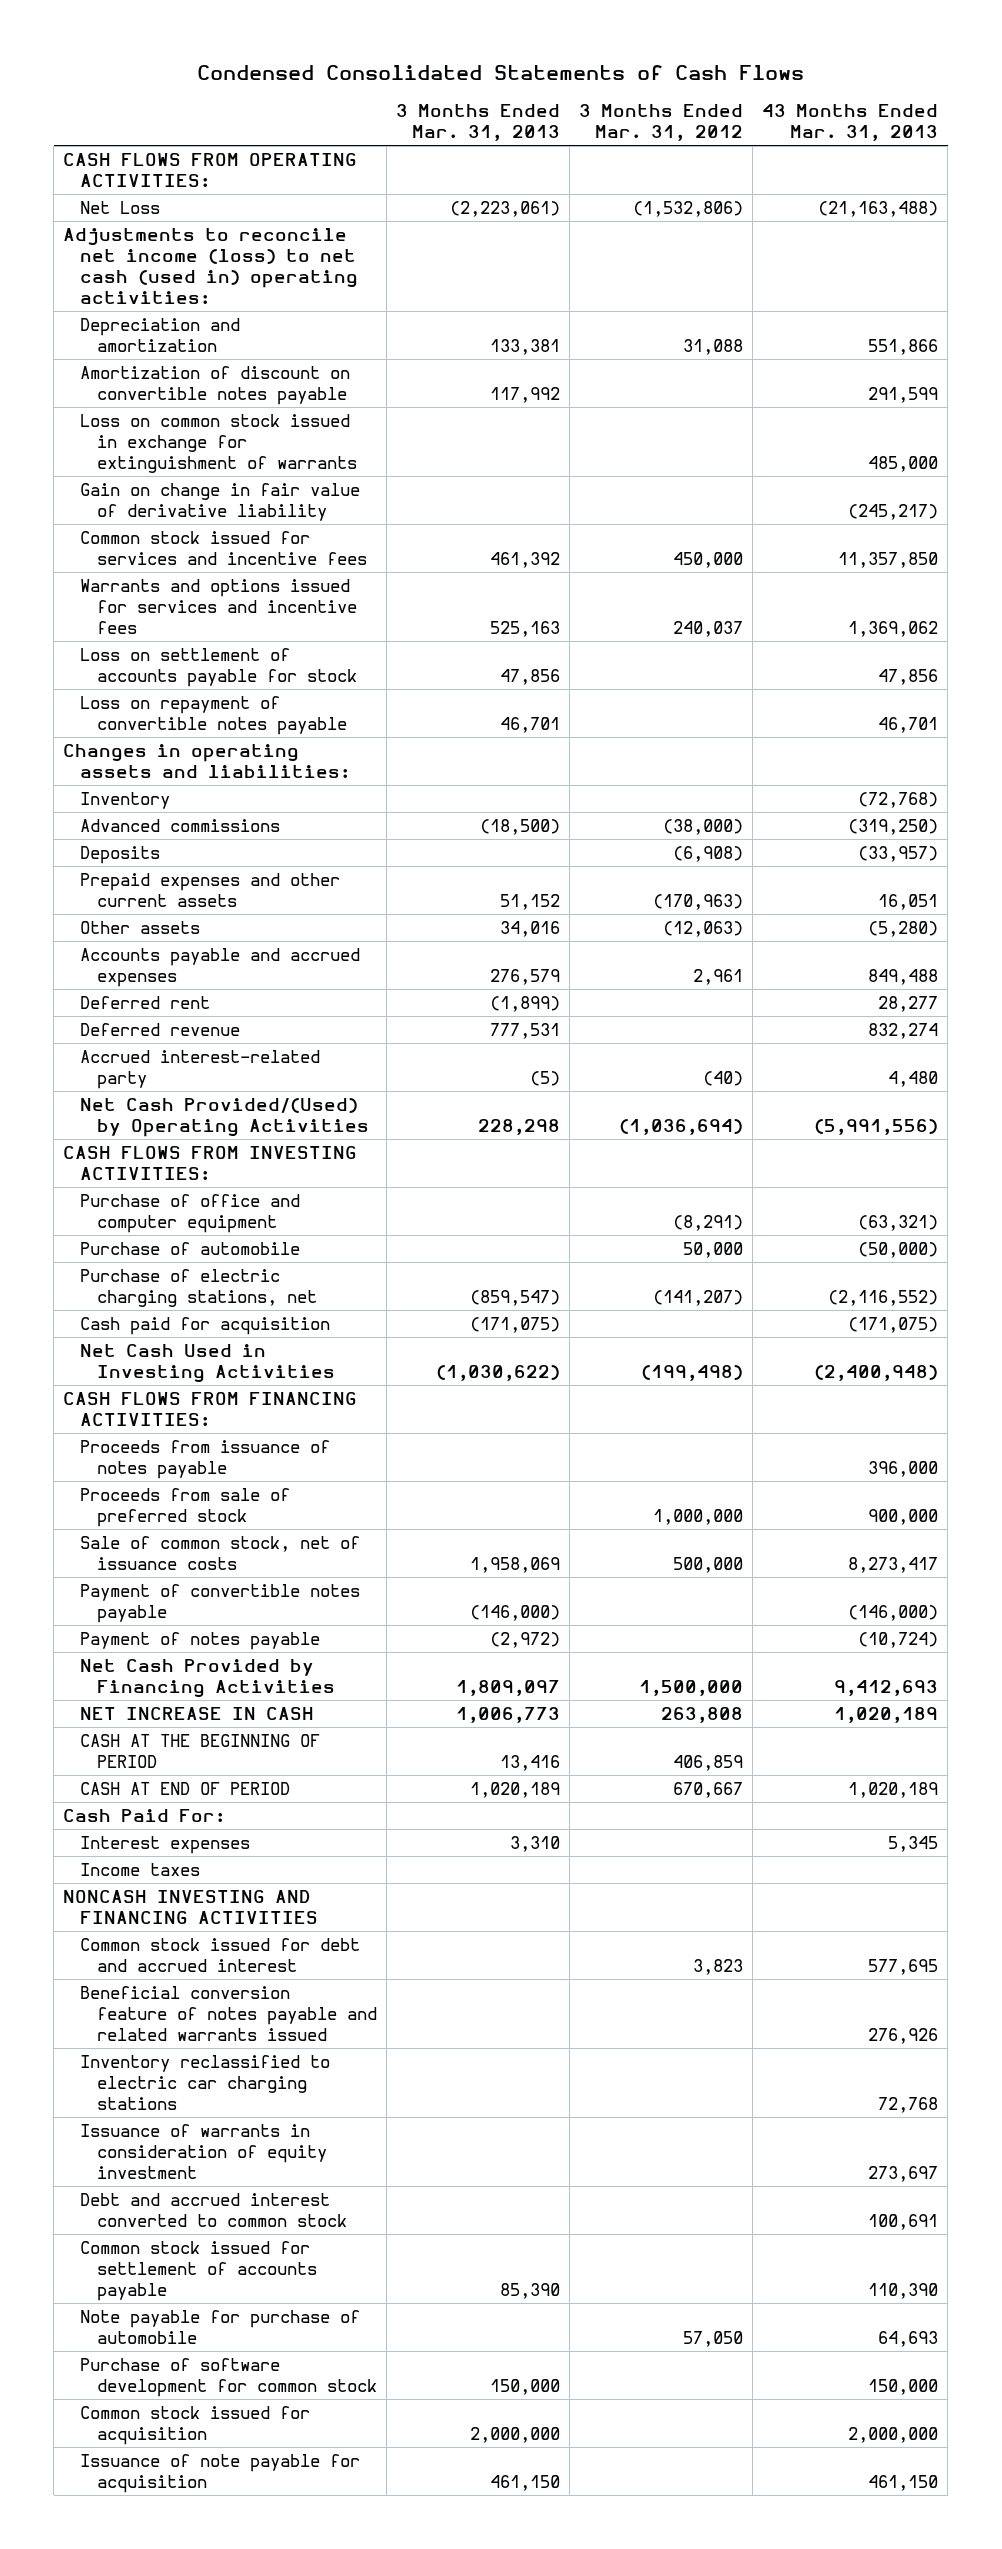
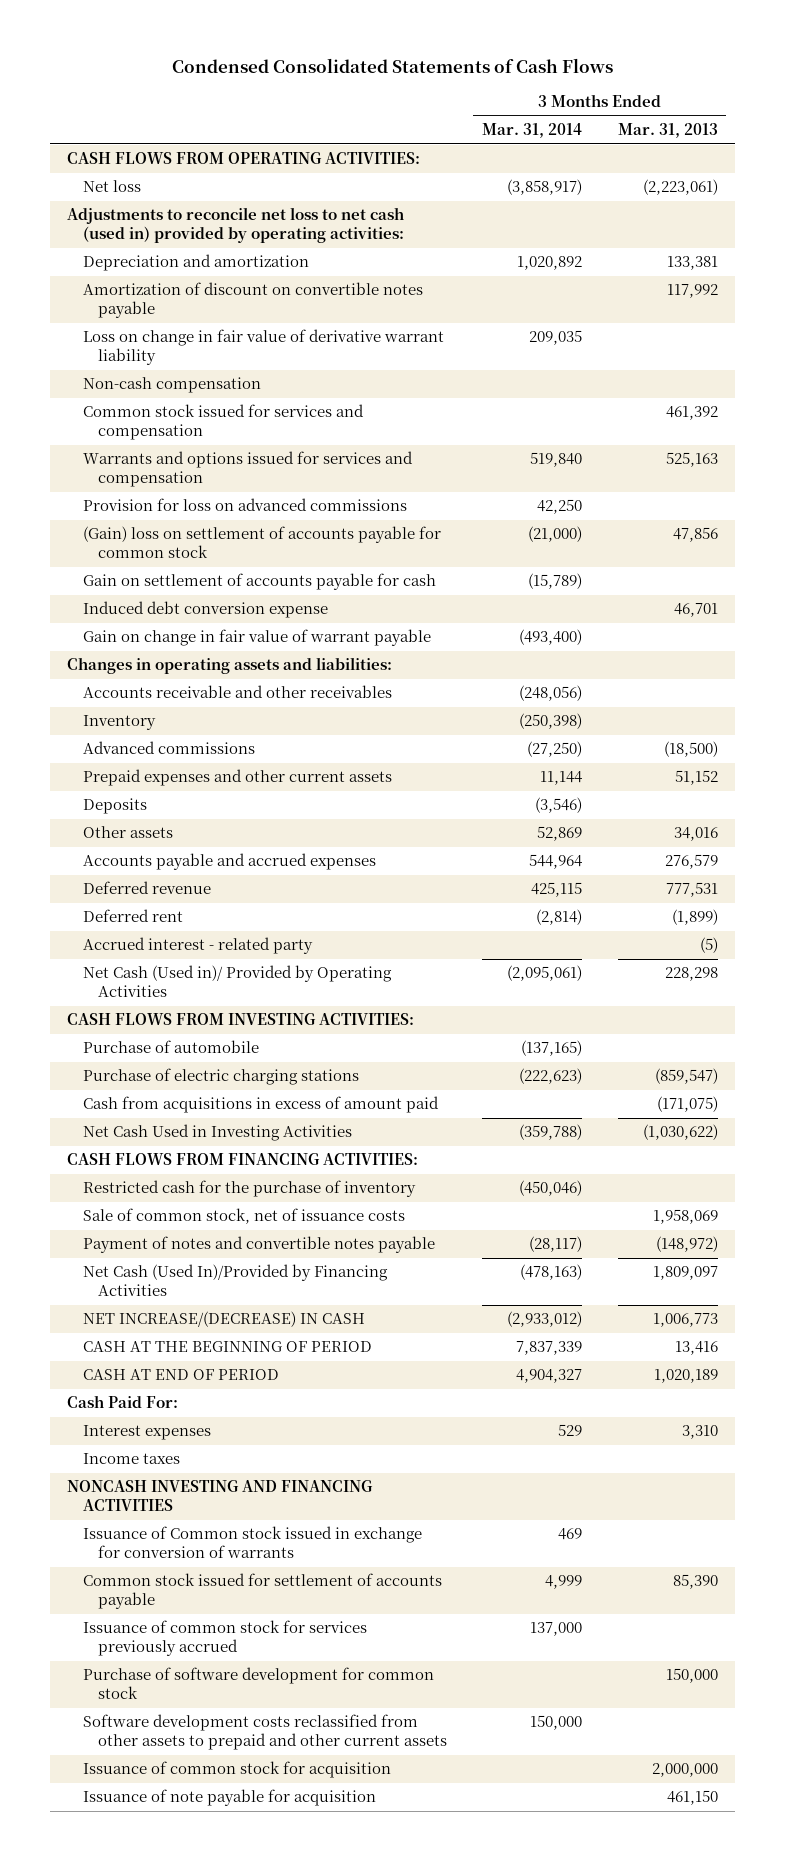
[579,103,744,142] 3 Months Ended Mar. 31, 2012 -> none
[762,103,939,142] 43 Months Ended Mar. 31, 2013 -> none
none -> [482,123,583,139] Mar. 31, 2014
[80,200,161,214] Net Loss -> [82,180,141,193] Net loss
[63,227,359,305] Adjustments to reconcile net income (loss) to net cash (used in) operating activities: -> [67,207,405,243] Adjustments to reconcile net loss to net cash (used in) provided by operating activities:
[80,413,358,474] Loss on common stock issued in exchange for extinguishment of warrants -> none
[80,482,361,522] Gain on change in fair value of derivative liability -> [82,329,444,365] Loss on change in fair value of derivative warrant liability
none -> [82,377,261,394] Non-cash compensation
[80,530,368,566] Common stock issued for services and incentive fees -> [82,404,364,440] Common stock issued for services and compensation
[80,578,358,635] Warrants and options issued for services and incentive fees -> [82,451,413,487] Warrants and options issued for services and compensation
none -> [82,498,407,512] Provision for loss on advanced commissions
[80,647,358,688] Loss on settlement of accounts payable for stock -> [82,526,441,558] (Gain) loss on settlement of accounts payable for common stock
none -> [82,573,436,591] Gain on settlement of accounts payable for cash
[80,695,348,736] Loss on repayment of convertible notes payable -> [82,601,328,619] Induced debt conversion expense
none -> [82,629,431,647] Gain on change in fair value of warrant payable
none -> [82,685,392,699] Accounts receivable and other receivables
[80,845,161,864] Deposits -> [82,798,147,815] Deposits
[80,995,211,1009] Deferred rent -> [82,909,183,923] Deferred rent
[80,1049,321,1090] Accrued interest-related party -> [82,937,313,955] Accrued interest - related party
[80,1097,370,1138] Net Cash Provided/(Used) by Operating Activities -> [82,965,392,997] Net Cash (Used in)/ Provided by Operating Activities
[80,1193,301,1234] Purchase of office and computer equipment -> none
[80,1268,318,1308] Purchase of electric charging stations, net -> [82,1068,359,1086] Purchase of electric charging stations
[80,1316,331,1335] Cash paid for acquisition -> [82,1096,439,1114] Cash from acquisitions in excess of amount paid
[80,1439,331,1480] Proceeds from issuance of notes payable -> none
[80,1487,291,1528] Proceeds from sale of preferred stock -> none
none -> [82,1180,416,1198] Restricted cash for the purchase of inventory
[80,1631,321,1650] Payment of notes payable -> none
[80,1583,361,1624] Payment of convertible notes payable -> [82,1236,435,1254] Payment of notes and convertible notes payable
[470,1605,561,1622] (146,000) -> [655,1236,718,1253] (148,972)
[80,1658,336,1699] Net Cash Provided by Financing Activities -> [82,1264,388,1296] Net Cash (Used In)/Provided by Financing Activities
[80,1706,315,1720] NET INCREASE IN CASH -> [82,1311,365,1328] NET INCREASE/(DECREASE) IN CASH
[80,1937,361,1973] Common stock issued for debt and accrued interest -> none
[80,1985,378,2042] Beneficial conversion feature of notes payable and related warrants issued -> none
[80,2054,331,2111] Inventory reclassified to electric car charging stations -> none
[80,2123,328,2180] Issuance of warrants in consideration of equity investment -> none
[80,2192,348,2228] Debt and accrued interest converted to common stock -> none
none -> [82,1526,422,1558] Issuance of Common stock issued in exchange for conversion of warrants
[80,2309,361,2345] Note payable for purchase of automobile -> none
none -> [82,1620,367,1656] Issuance of common stock for services previously accrued
none -> [82,1714,448,1750] Software development costs reclassified from other assets to prepaid and other current assets
[80,2405,311,2446] Common stock issued for acquisition -> [82,1761,391,1779] Issuance of common stock for acquisition

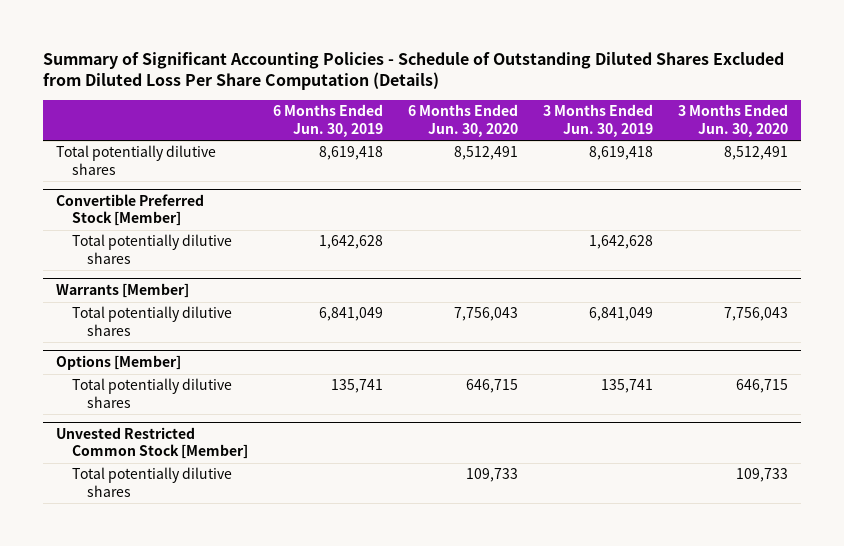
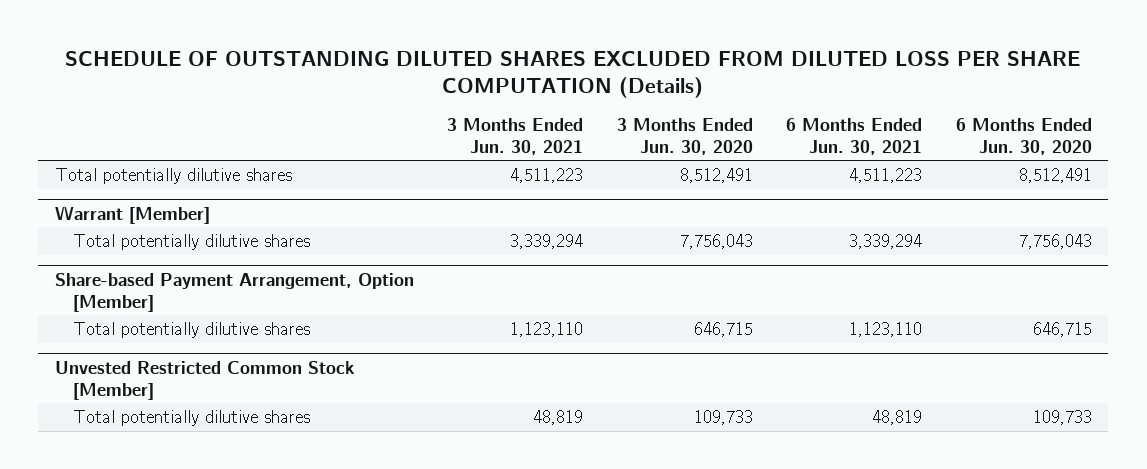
[43,51,785,91] Summary of Significant Accounting Policies - Schedule of Outstanding Diluted Shares Excluded from Diluted Loss Per Share Computation (Details) -> [65,50,1081,99] SCHEDULE OF OUTSTANDING DILUTED SHARES EXCLUDED FROM DILUTED LOSS PER SHARE COMPUTATION (Details)
[272,104,383,137] 6 Months Ended Jun. 30, 2019 -> none
[543,104,654,137] 3 Months Ended Jun. 30, 2019 -> none
none -> [447,117,584,155] 3 Months Ended Jun. 30, 2021
none -> [786,117,923,155] 6 Months Ended Jun. 30, 2021
[56,194,205,227] Convertible Preferred Stock [Member] -> none
[71,234,232,264] Total potentially dilutive shares -> none
[56,283,190,299] Warrants [Member] -> [55,204,211,224] Warrant [Member]
[56,355,182,371] Options [Member] -> [55,272,415,312] Share-based Payment Arrangement, Option [Member]

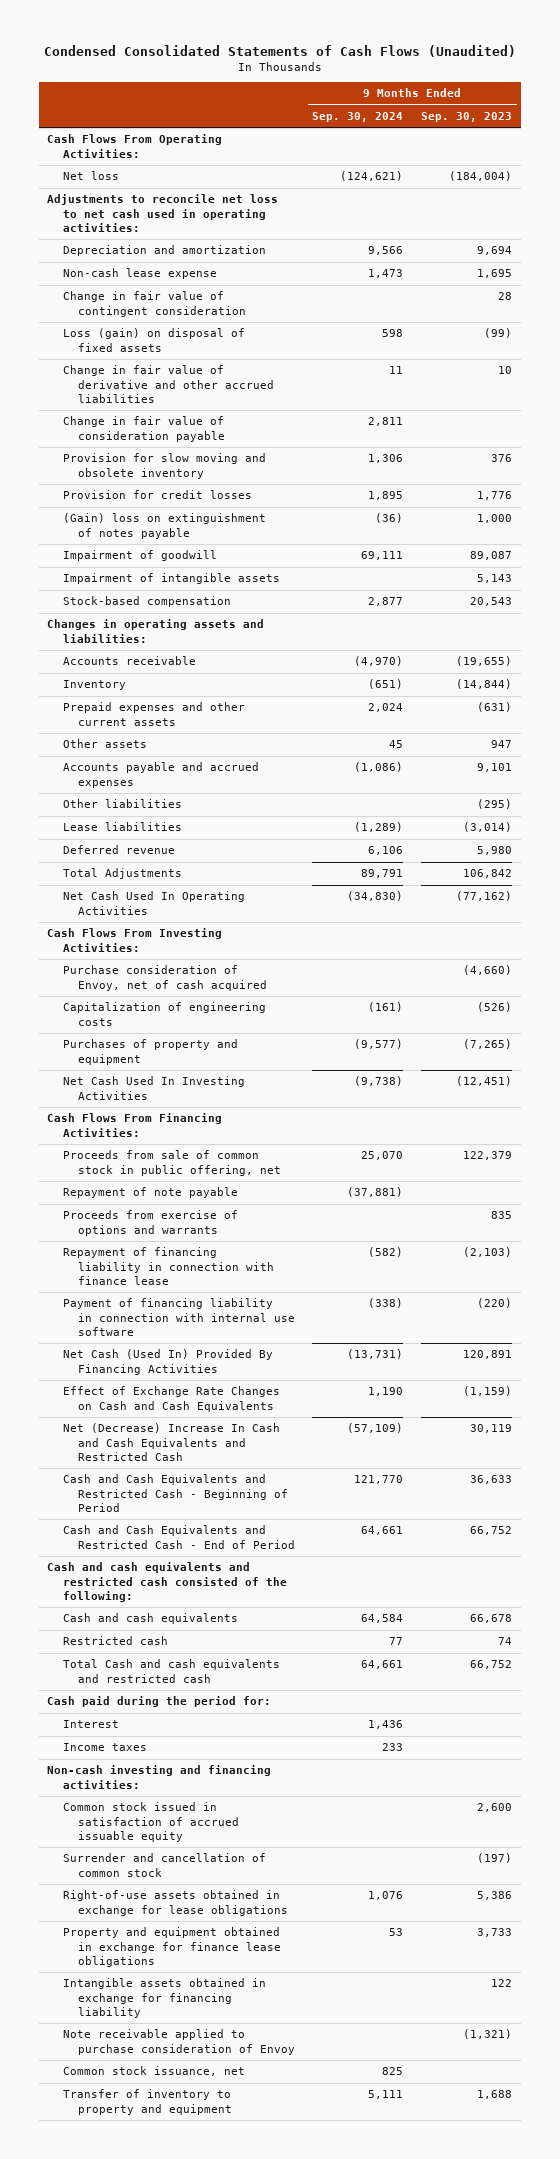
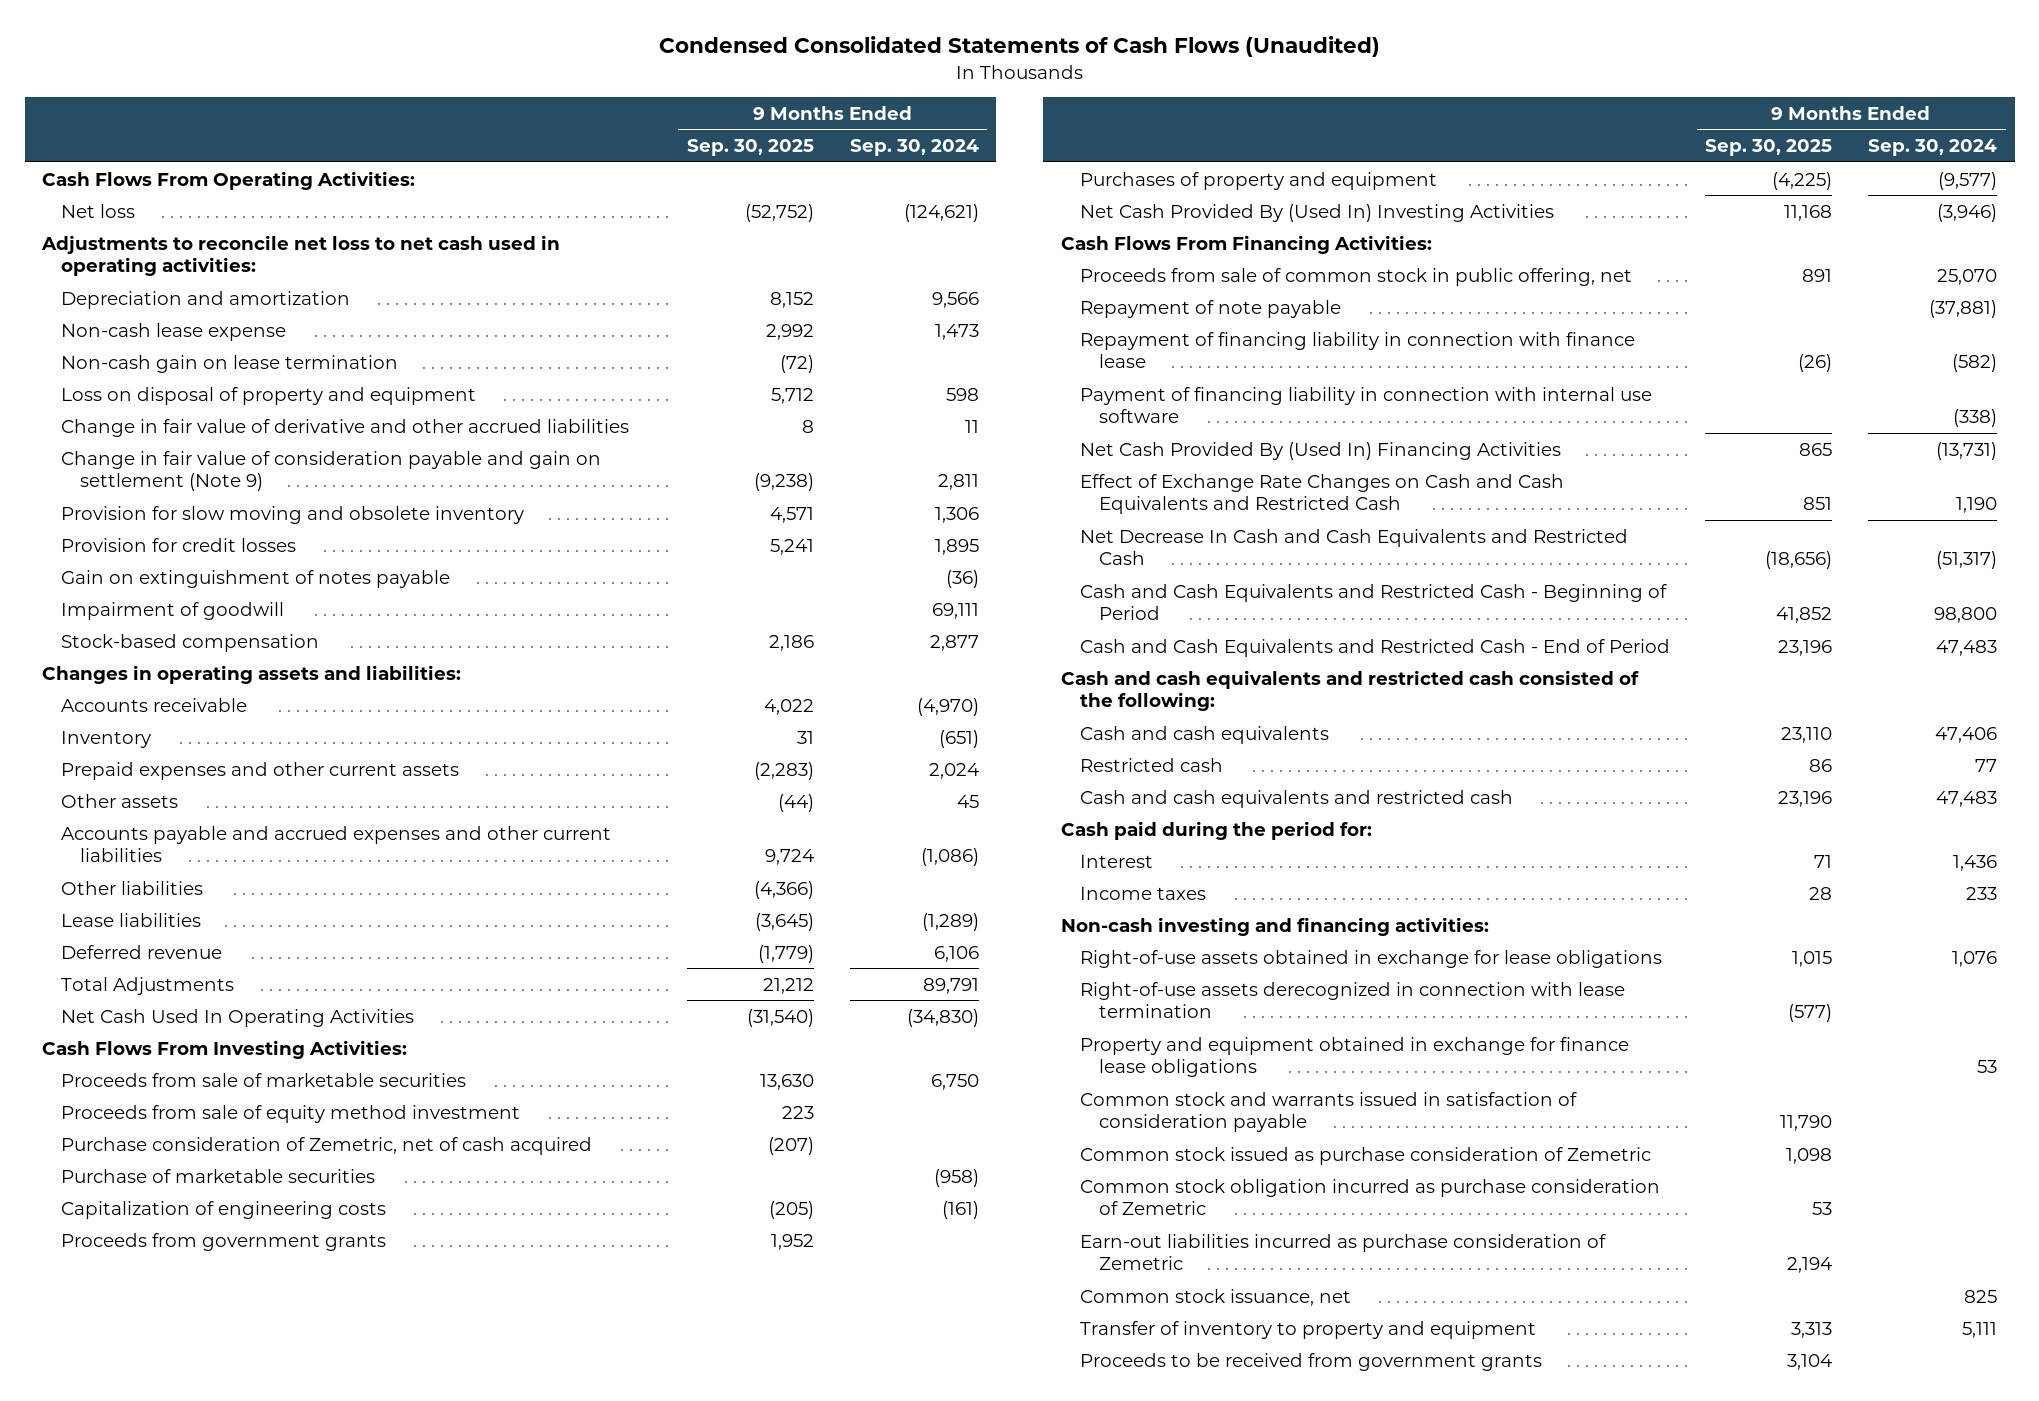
[421,112,513,123] Sep. 30, 2023 -> none
none -> [686,139,814,157] Sep. 30, 2025
[62,291,246,317] Change in fair value of contingent consideration -> none
none -> [61,354,399,373] Non-cash gain on lease termination
[62,328,245,352] Loss (gain) on disposal of fixed assets -> [61,386,477,405] Loss on disposal of property and equipment
[62,416,225,442] Change in fair value of consideration payable -> [61,450,602,492] Change in fair value of consideration payable and gain on settlement (Note 9)
[62,513,266,539] (Gain) loss on extinguishment of notes payable -> [61,569,451,588] Gain on extinguishment of notes payable
[62,573,280,585] Impairment of intangible assets -> none
[62,762,259,788] Accounts payable and accrued expenses -> [61,825,612,863] Accounts payable and accrued expenses and other current liabilities
none -> [61,1072,467,1087] Proceeds from sale of marketable securities
none -> [61,1104,521,1123] Proceeds from sale of equity method investment
[62,965,267,991] Purchase consideration of Envoy, net of cash acquired -> [61,1136,593,1155] Purchase consideration of Zemetric, net of cash acquired
none -> [61,1168,376,1183] Purchase of marketable securities
none -> [61,1232,387,1251] Proceeds from government grants
[62,1076,245,1100] Net Cash Used In Investing Activities -> [1079,203,1554,222] Net Cash Provided By (Used In) Investing Activities
[354,1076,404,1087] (9,738) -> [1937,203,1998,222] (3,946)
[62,1210,238,1236] Proceeds from exercise of options and warrants -> none
[62,1349,273,1375] Net Cash (Used In) Provided By Financing Activities -> [1079,441,1561,460] Net Cash Provided By (Used In) Financing Activities
[62,1386,280,1412] Effect of Exchange Rate Changes on Cash and Cash Equivalents -> [1079,473,1564,515] Effect of Exchange Rate Changes on Cash and Cash Equivalents and Restricted Cash
[62,1423,280,1461] Net (Decrease) Increase In Cash and Cash Equivalents and Restricted Cash -> [1079,528,1628,566] Net Decrease In Cash and Cash Equivalents and Restricted Cash
[347,1423,404,1434] (57,109) -> [1936,551,1998,570] (51,317)
[354,1475,404,1485] 121,770 -> [1934,607,1998,624] 98,800
[361,1526,404,1536] 64,661 -> [1936,639,1998,656] 47,483
[361,1614,404,1624] 64,584 -> [1935,726,1998,743] 47,406
[62,1659,280,1683] Total Cash and cash equivalents and restricted cash -> [1079,789,1513,808] Cash and cash equivalents and restricted cash
[361,1660,404,1670] 64,661 -> [1936,790,1998,807] 47,483
[62,1802,239,1842] Common stock issued in satisfaction of accrued issuable equity -> none
[62,1853,266,1877] Surrender and cancellation of common stock -> none
none -> [1079,981,1625,1019] Right-of-use assets derecognized in connection with lease termination
[62,1978,266,2018] Intangible assets obtained in exchange for financing liability -> none
[62,2029,295,2055] Note receivable applied to purchase consideration of Envoy -> none
none -> [1079,1091,1577,1133] Common stock and warrants issued in satisfaction of consideration payable
none -> [1079,1146,1651,1165] Common stock issued as purchase consideration of Zemetric
none -> [1079,1178,1660,1216] Common stock obligation incurred as purchase consideration of Zemetric
none -> [1079,1233,1606,1271] Earn-out liabilities incurred as purchase consideration of Zemetric
none -> [1079,1352,1542,1371] Proceeds to be received from government grants

